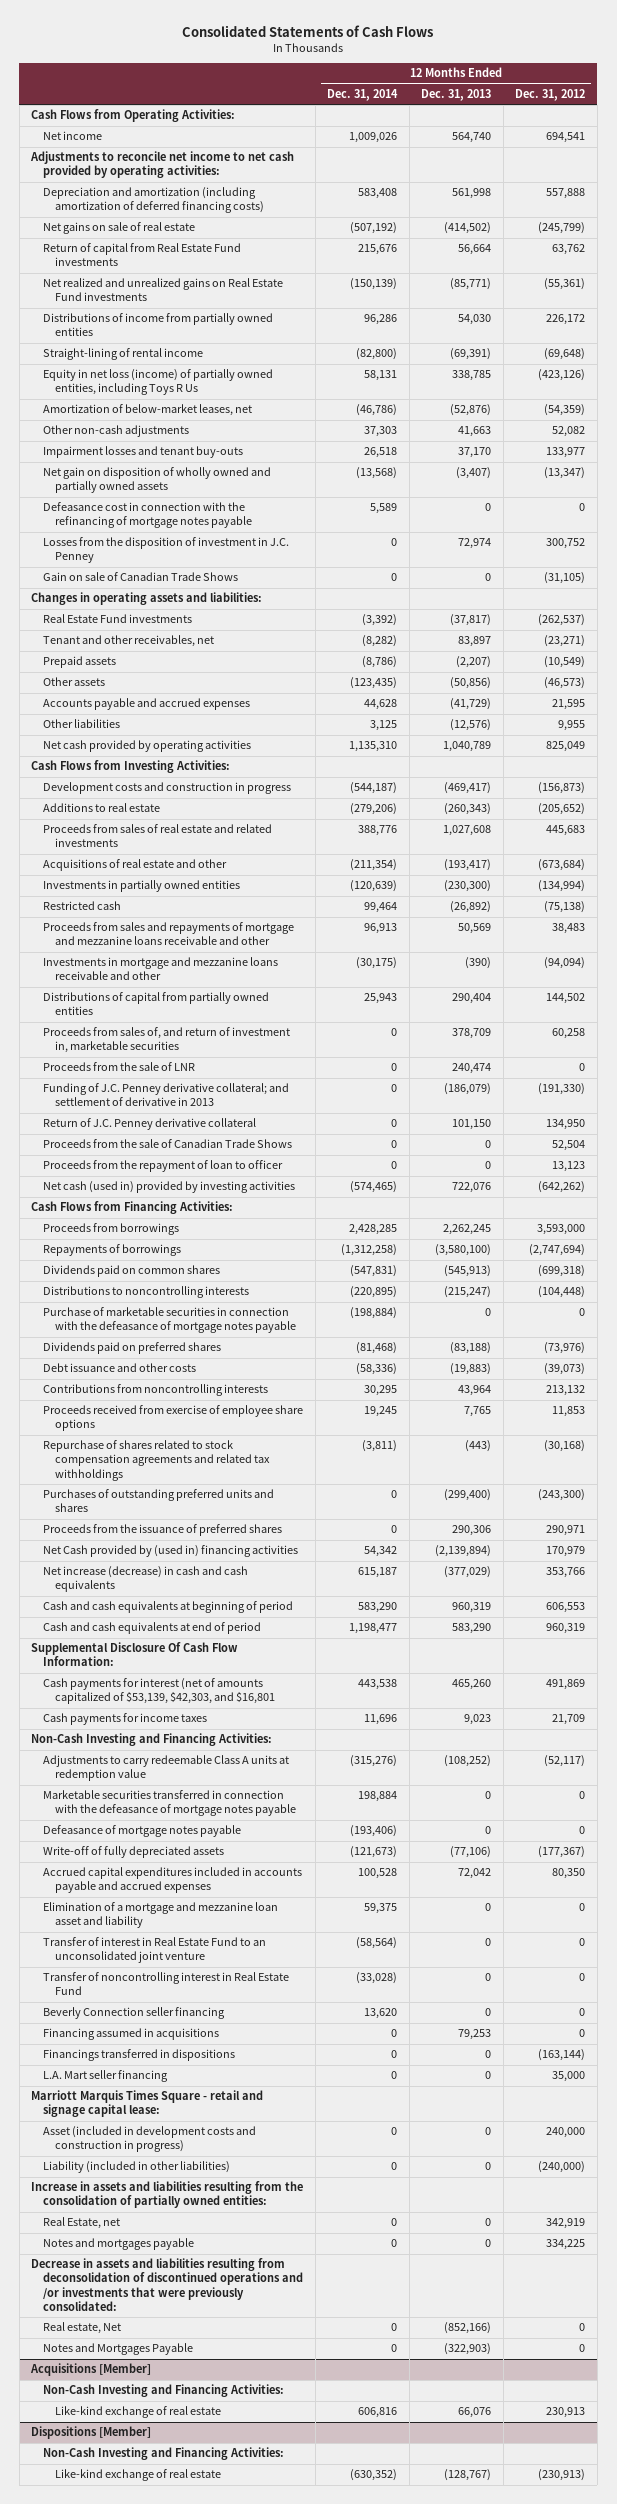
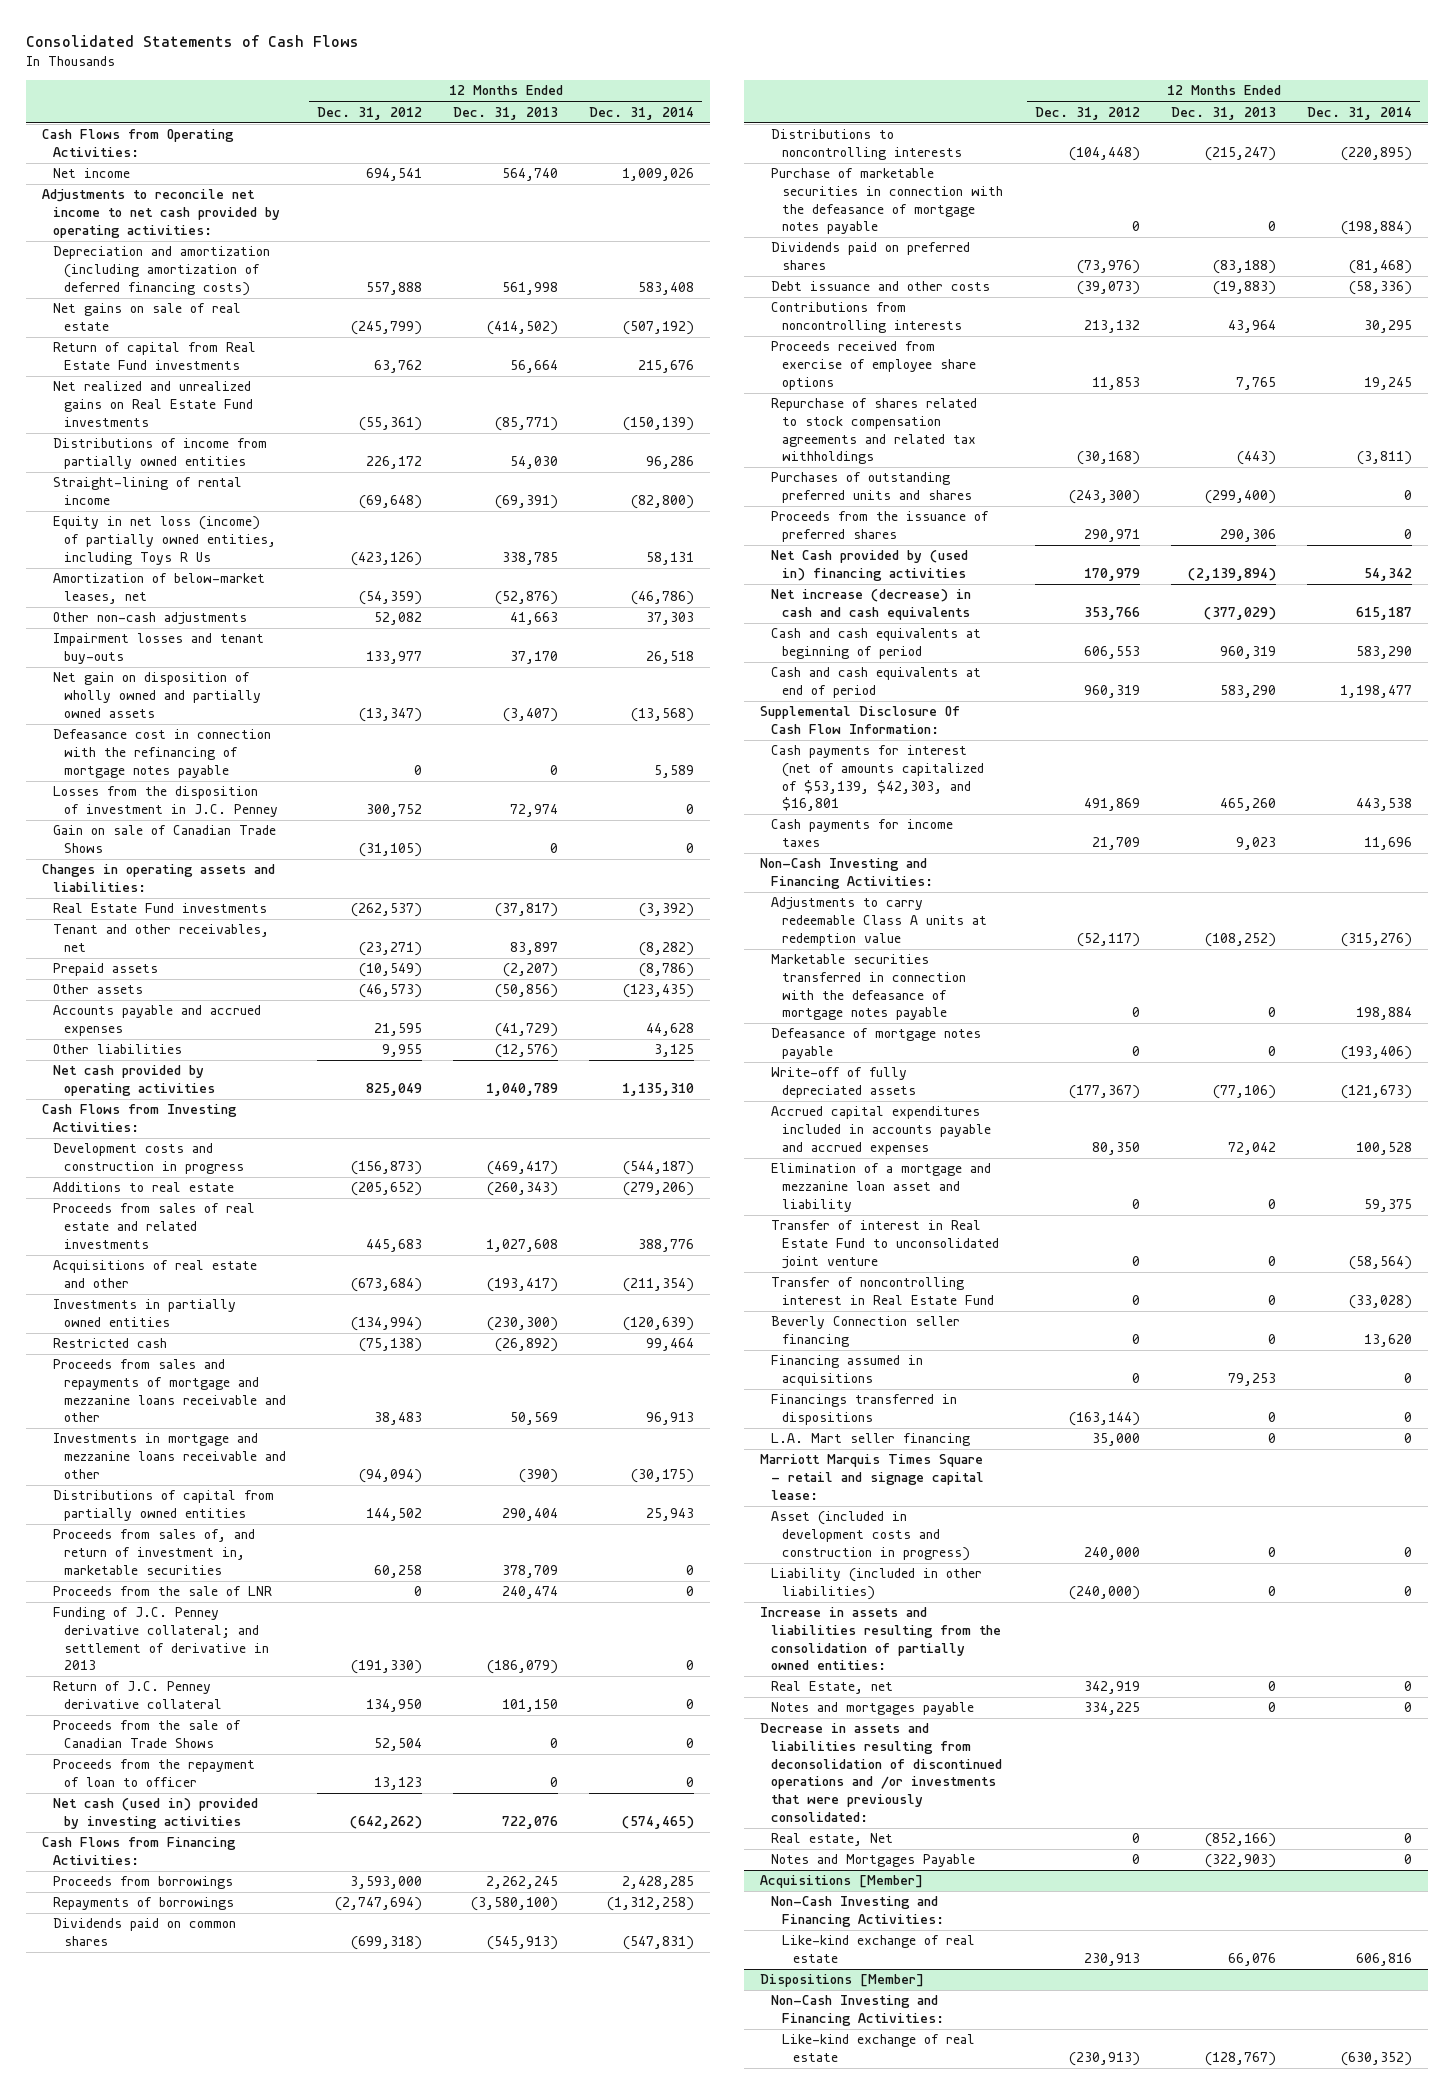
[43,1937,267,1964] Transfer of interest in Real Estate Fund to an unconsolidated joint venture -> [770,1220,1000,1269] Transfer of interest in Real Estate Fund to unconsolidated joint venture

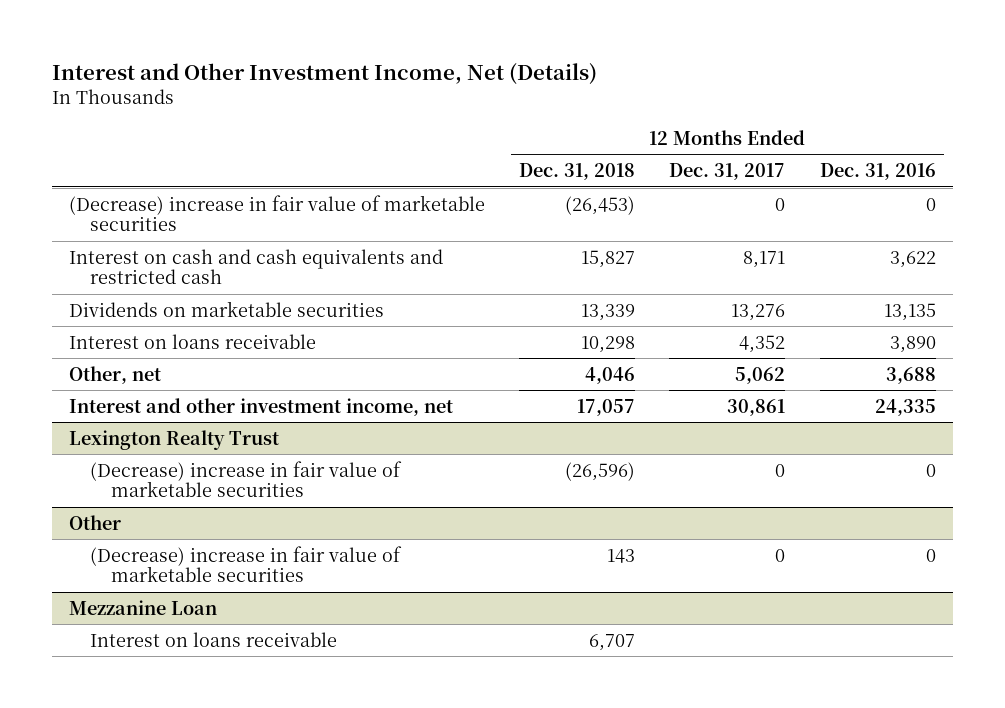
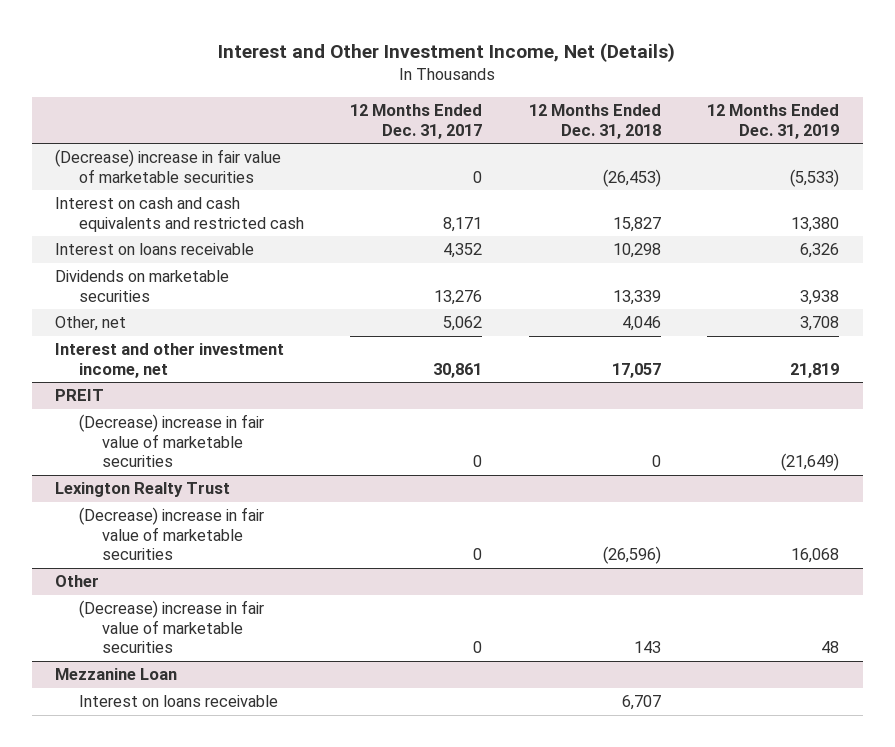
[819,163,936,181] Dec. 31, 2016 -> none
none -> [707,104,840,139] 12 Months Ended Dec. 31, 2019
[69,300,385,317] Dividends on marketable securities -> [55,270,230,302] Dividends on marketable securities
none -> [55,389,105,402] PREIT
none -> [78,414,264,468] (Decrease) increase in fair value of marketable securities

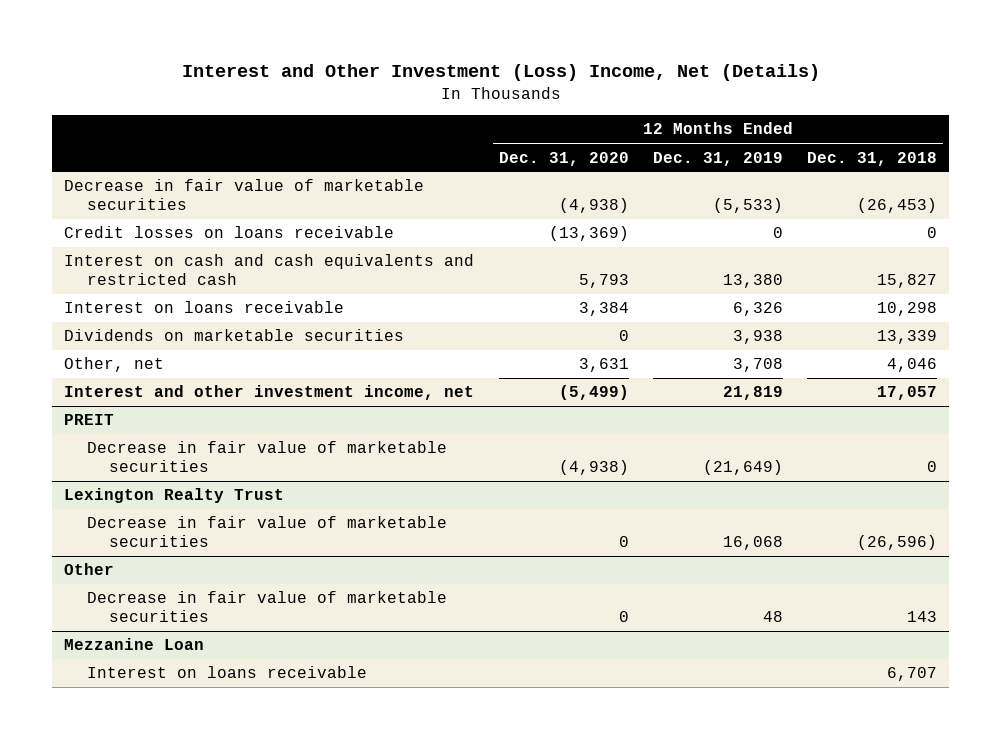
[218,42,676,62] Interest and Other Investment Income, Net (Details) -> [181,64,820,82] Interest and Other Investment (Loss) Income, Net (Details)
[350,104,483,139] 12 Months Ended Dec. 31, 2017 -> none
none -> [498,151,629,166] Dec. 31, 2020
[55,149,282,183] (Decrease) increase in fair value of marketable securities -> [64,179,425,211] Decrease in fair value of marketable securities
none -> [64,226,395,239] Credit losses on loans receivable
[78,414,264,468] (Decrease) increase in fair value of marketable securities -> [86,441,447,473] Decrease in fair value of marketable securities
[78,507,264,561] (Decrease) increase in fair value of marketable securities -> [86,516,447,548] Decrease in fair value of marketable securities
[78,600,264,654] (Decrease) increase in fair value of marketable securities -> [86,591,447,623] Decrease in fair value of marketable securities

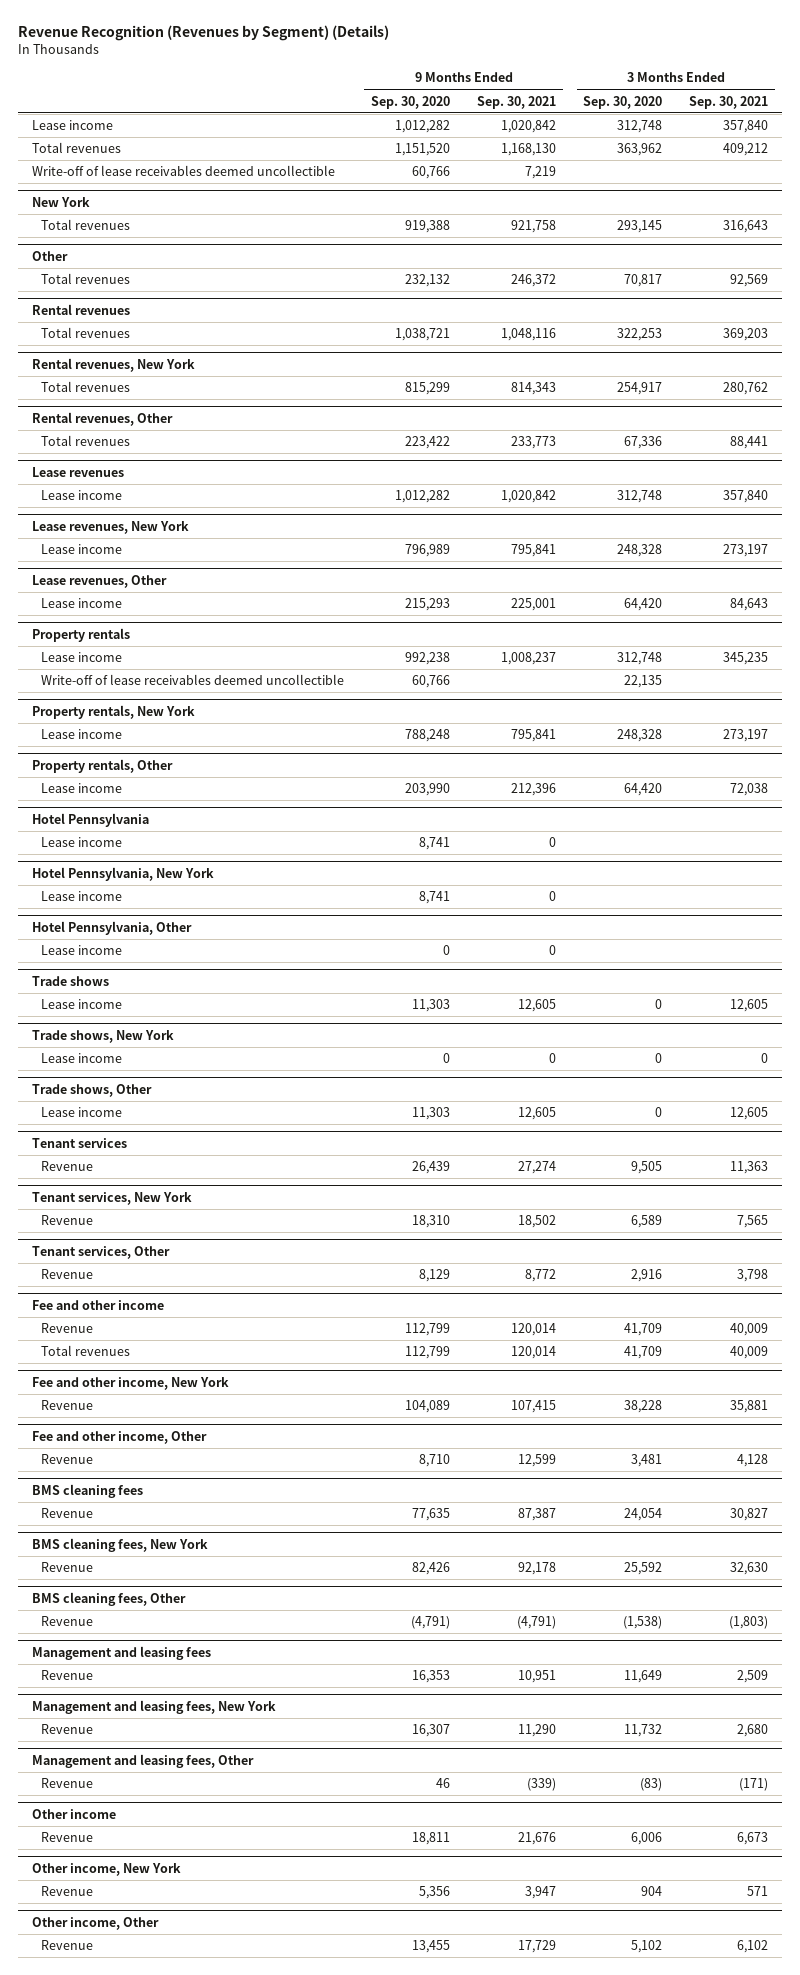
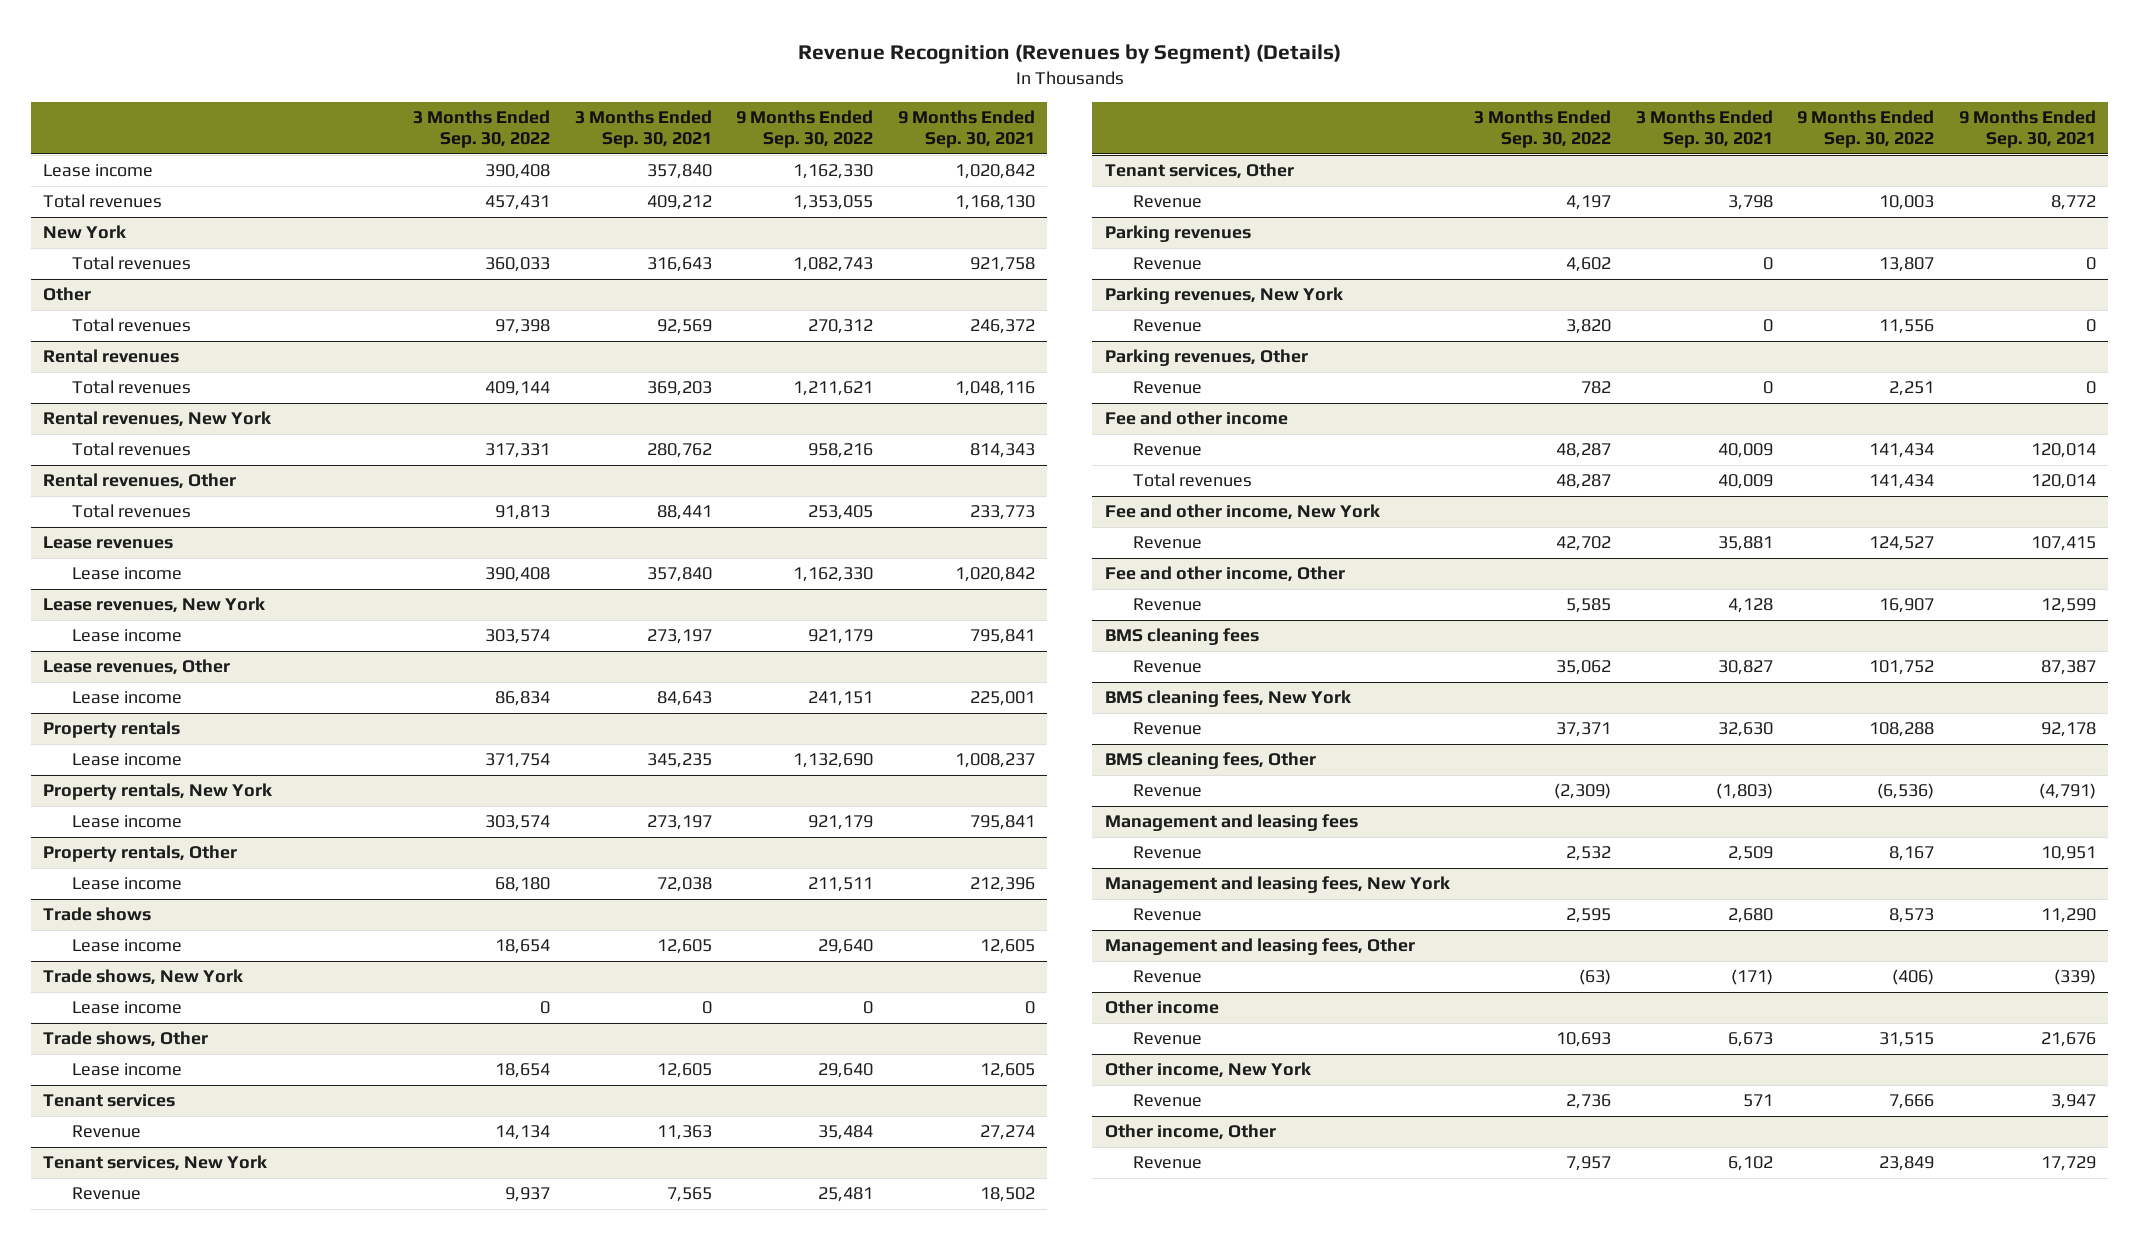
[371,95,451,109] Sep. 30, 2020 -> none
[583,95,663,109] Sep. 30, 2020 -> none
none -> [412,110,550,148] 3 Months Ended Sep. 30, 2022
none -> [736,110,874,148] 9 Months Ended Sep. 30, 2022
[31,165,335,177] Write-off of lease receivables deemed uncollectible -> none
[41,674,345,686] Write-off of lease receivables deemed uncollectible -> none
[31,812,149,827] Hotel Pennsylvania -> none
[41,837,123,848] Lease income -> none
[31,866,214,881] Hotel Pennsylvania, New York -> none
[41,891,123,902] Lease income -> none
[31,920,192,935] Hotel Pennsylvania, Other -> none
[41,945,123,956] Lease income -> none
none -> [1104,225,1251,243] Parking revenues
none -> [1133,257,1203,271] Revenue
none -> [1104,287,1343,305] Parking revenues, New York
none -> [1133,319,1203,333] Revenue
none -> [1104,349,1308,367] Parking revenues, Other
none -> [1133,381,1203,395] Revenue

